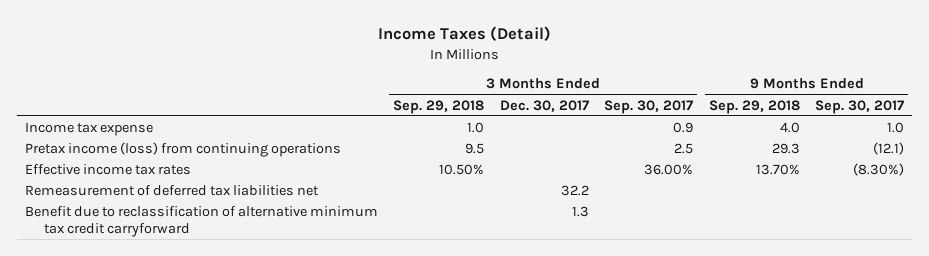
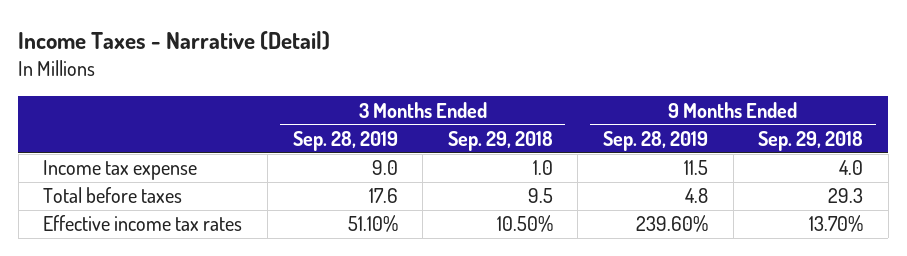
[377,26,551,42] Income Taxes (Detail) -> [18,31,331,51] Income Taxes - Narrative (Detail)
[499,99,589,112] Dec. 30, 2017 -> none
[604,99,694,114] Sep. 30, 2017 -> none
[815,99,905,114] Sep. 30, 2017 -> none
none -> [292,131,398,152] Sep. 28, 2019
none -> [603,131,709,152] Sep. 28, 2019
[24,142,341,158] Pretax income (loss) from continuing operations -> [43,187,183,204] Total before taxes
[24,185,319,197] Remeasurement of deferred tax liabilities net -> none
[24,206,378,237] Benefit due to reclassification of alternative minimum tax credit carryforward -> none

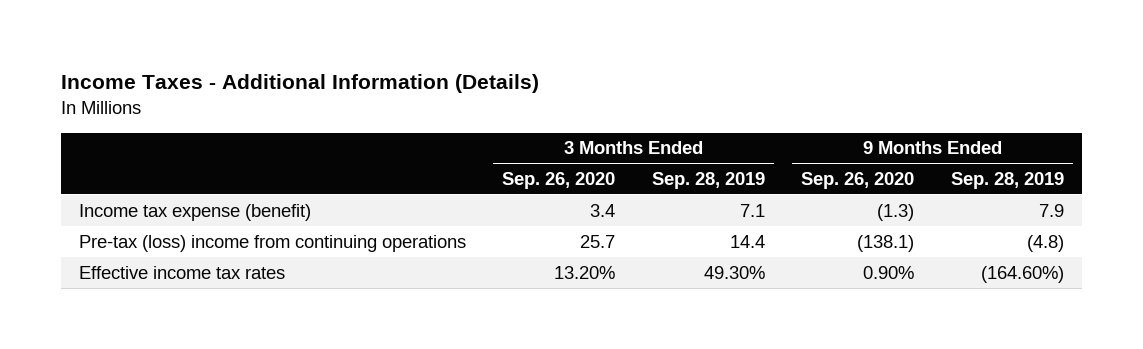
[18,31,331,51] Income Taxes - Narrative (Detail) -> [60,74,539,94] Income Taxes - Additional Information (Details)
[447,131,553,152] Sep. 29, 2018 -> none
[758,131,864,152] Sep. 29, 2018 -> none
none -> [502,171,616,189] Sep. 26, 2020
none -> [801,171,915,189] Sep. 26, 2020
[43,187,183,204] Total before taxes -> none
[43,160,198,181] Income tax expense -> [79,203,312,221] Income tax expense (benefit)
[371,160,398,176] 9.0 -> [739,203,765,217] 7.1
[684,160,709,176] 11.5 -> [1038,203,1064,217] 7.9
none -> [79,234,467,252] Pre-tax (loss) income from continuing operations
[347,215,398,233] 51.10% -> [703,265,765,279] 49.30%
[636,215,709,233] 239.60% -> [980,265,1064,283] (164.60%)

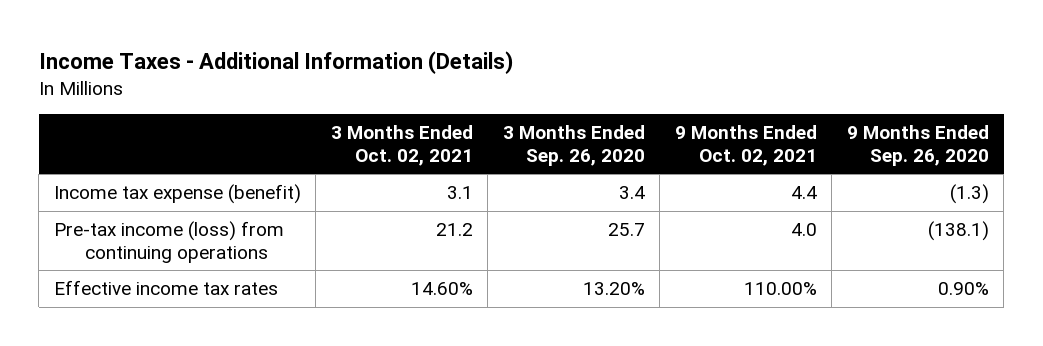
[651,171,765,189] Sep. 28, 2019 -> none
[950,171,1064,189] Sep. 28, 2019 -> none
none -> [330,124,473,166] 3 Months Ended Oct. 02, 2021
none -> [674,124,817,166] 9 Months Ended Oct. 02, 2021
[79,234,467,252] Pre-tax (loss) income from continuing operations -> [53,221,284,263] Pre-tax income (loss) from continuing operations

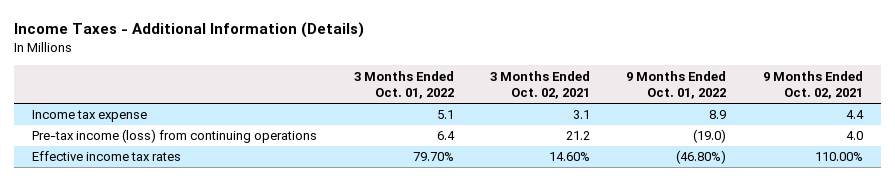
[502,124,645,166] 3 Months Ended Sep. 26, 2020 -> none
[846,124,989,166] 9 Months Ended Sep. 26, 2020 -> none
none -> [353,70,454,100] 3 Months Ended Oct. 01, 2022
none -> [626,70,727,100] 9 Months Ended Oct. 01, 2022
[53,184,301,205] Income tax expense (benefit) -> [32,110,148,123] Income tax expense

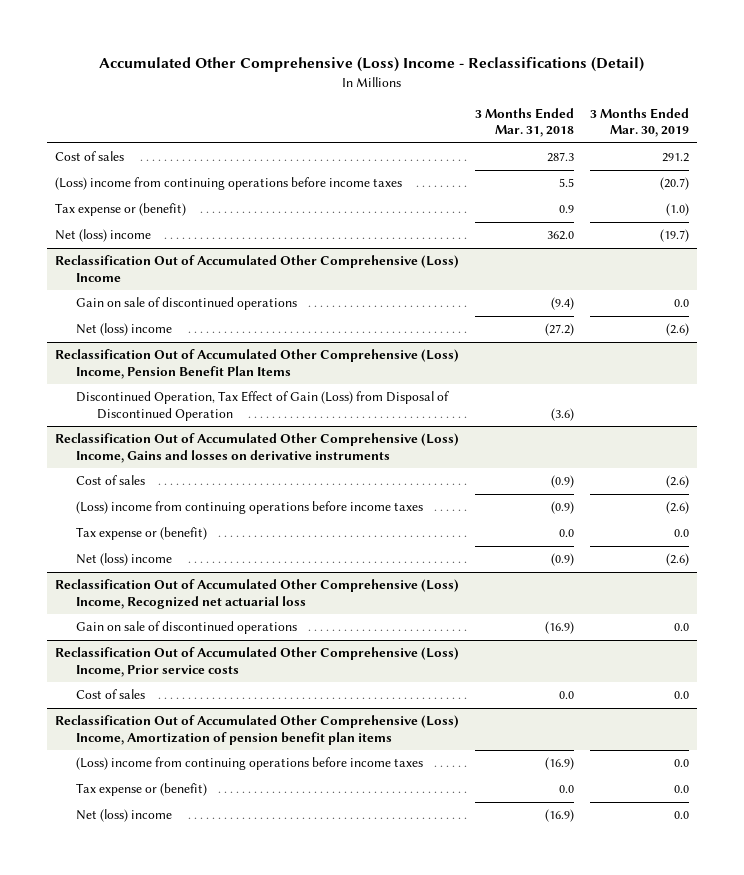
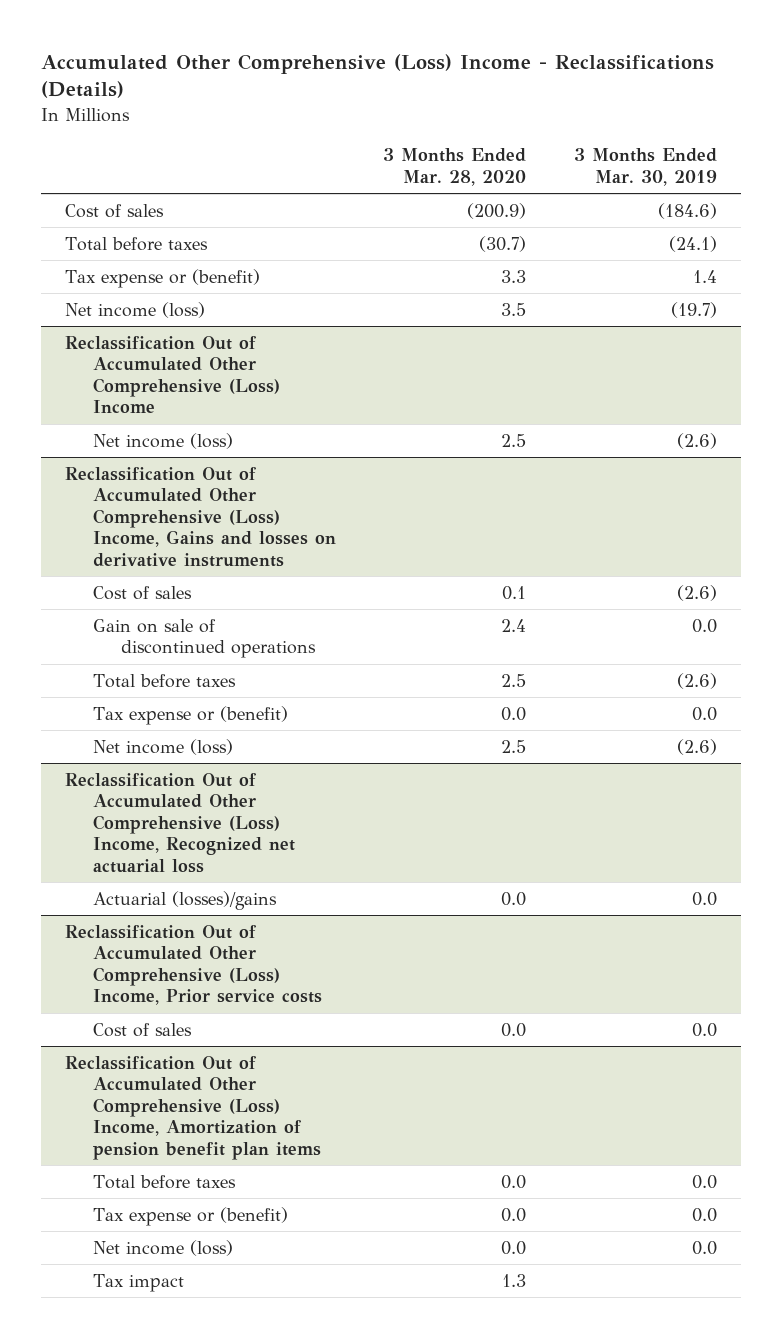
[99,57,645,73] Accumulated Other Comprehensive (Loss) Income - Reclassifications (Detail) -> [40,53,714,99] Accumulated Other Comprehensive (Loss) Income - Reclassifications (Details)
[475,107,575,138] 3 Months Ended Mar. 31, 2018 -> none
none -> [383,148,527,186] 3 Months Ended Mar. 28, 2020
[662,153,690,163] 291.2 -> [658,202,718,219] (184.6)
[55,177,403,191] (Loss) income from continuing operations before income taxes -> [64,236,208,251] Total before taxes
[660,177,690,191] (20.7) -> [669,235,718,252] (24.1)
[666,203,690,217] (1.0) -> [693,269,718,283] 1.4
[55,229,152,243] Net (loss) income -> [64,301,205,318] Net income (loss)
[75,297,297,311] Gain on sale of discontinued operations -> none
[55,349,460,379] Reclassification Out of Accumulated Other Comprehensive (Loss) Income, Pension Benefit Plan Items -> none
[75,391,449,421] Discontinued Operation, Tax Effect of Gain (Loss) from Disposal of Discontinued Operation -> none
[75,323,172,337] Net (loss) income -> [92,432,233,449] Net income (loss)
none -> [92,618,316,659] Gain on sale of discontinued operations
[75,501,423,515] (Loss) income from continuing operations before income taxes -> [92,673,236,688] Total before taxes
[75,553,172,567] Net (loss) income -> [92,738,233,755] Net income (loss)
[75,621,297,635] Gain on sale of discontinued operations -> [92,890,277,910] Actuarial (losses)/gains
[75,757,423,771] (Loss) income from continuing operations before income taxes -> [92,1174,236,1189] Total before taxes
[75,809,172,823] Net (loss) income -> [92,1239,233,1256] Net income (loss)
none -> [92,1273,184,1292] Tax impact

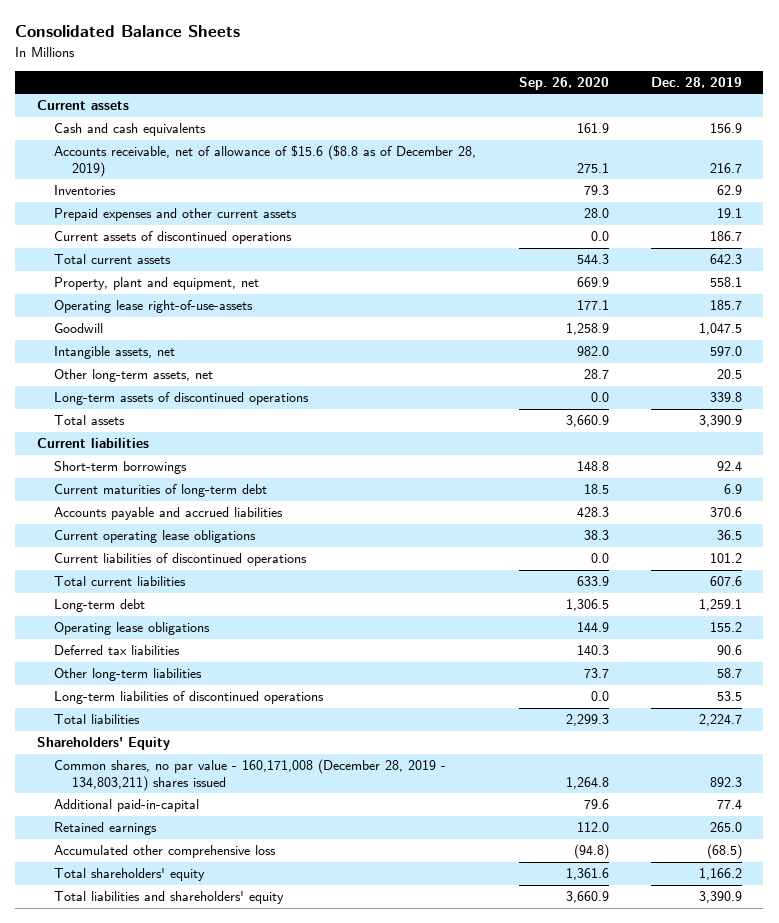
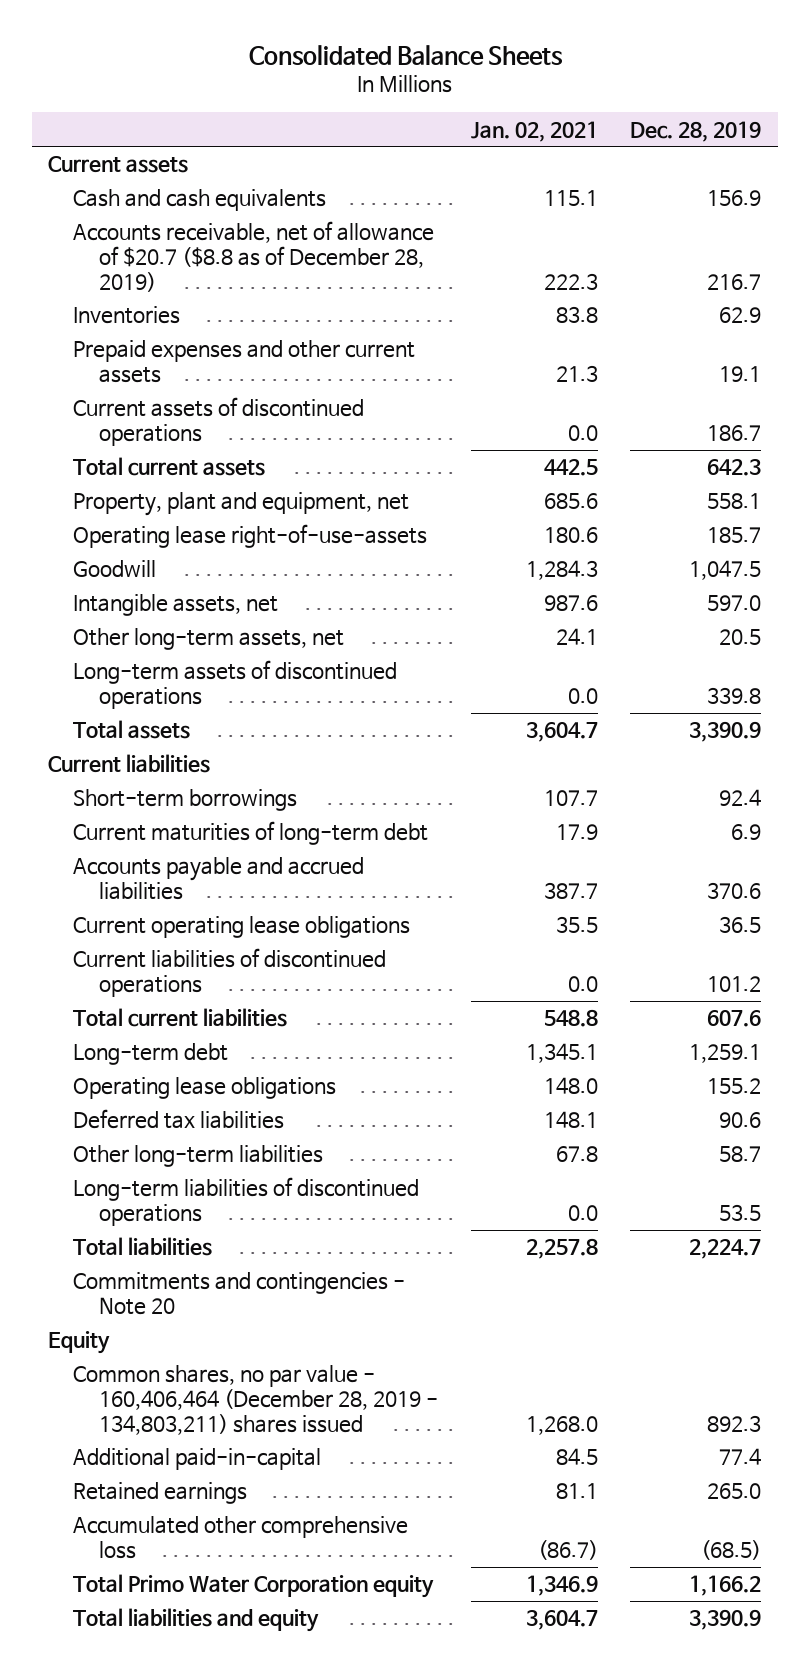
[518,76,609,90] Sep. 26, 2020 -> none
none -> [470,120,598,142] Jan. 02, 2021
[54,145,477,177] Accounts receivable, net of allowance of $15.6 ($8.8 as of December 28, 2019) -> [73,221,435,292] Accounts receivable, net of allowance of $20.7 ($8.8 as of December 28, 2019)
none -> [73,1272,406,1316] Commitments and contingencies - Note 20
[36,737,170,751] Shareholders' Equity -> [48,1331,111,1355] Equity
[54,759,447,791] Common shares, no par value - 160,171,008 (December 28, 2019 - 134,803,211) shares issued -> [73,1365,438,1435] Common shares, no par value - 160,406,464 (December 28, 2019 - 134,803,211) shares issued
[54,868,206,882] Total shareholders' equity -> [73,1574,435,1599] Total Primo Water Corporation equity
[54,891,285,905] Total liabilities and shareholders' equity -> [73,1608,320,1633] Total liabilities and equity

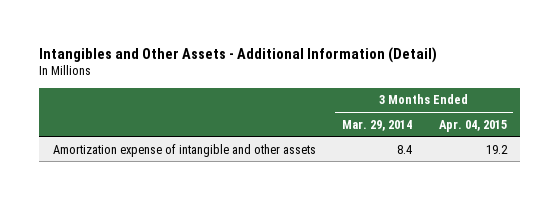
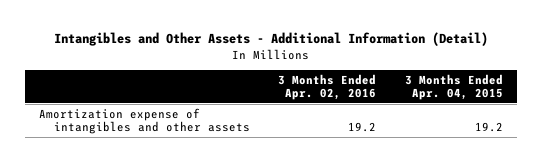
[342,119,413,131] Mar. 29, 2014 -> none
none -> [278,73,377,101] 3 Months Ended Apr. 02, 2016
[52,143,316,157] Amortization expense of intangible and other assets -> [39,107,251,135] Amortization expense of intangibles and other assets

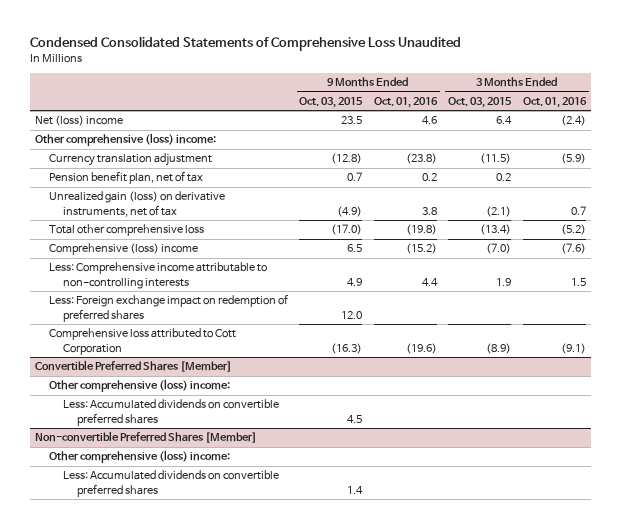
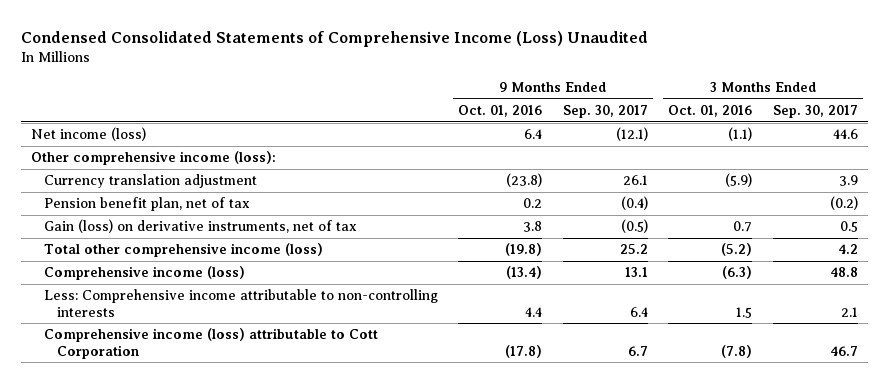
[29,35,461,51] Condensed Consolidated Statements of Comprehensive Loss Unaudited -> [20,30,648,47] Condensed Consolidated Statements of Comprehensive Income (Loss) Unaudited
[299,97,364,109] Oct. 03, 2015 -> none
[448,97,513,109] Oct. 03, 2015 -> none
none -> [562,105,648,119] Sep. 30, 2017
none -> [772,105,858,119] Sep. 30, 2017
[35,115,124,127] Net (loss) income -> [30,127,146,142] Net income (loss)
[421,116,437,125] 4.6 -> [524,129,543,140] 6.4
[560,115,586,127] (2.4) -> [728,127,753,142] (1.1)
[35,133,217,147] Other comprehensive (loss) income: -> [30,151,276,166] Other comprehensive income (loss):
[48,191,225,217] Unrealized gain (loss) on derivative instruments, net of tax -> [44,219,358,234] Gain (loss) on derivative instruments, net of tax
[48,224,204,237] Total other comprehensive loss -> [44,243,324,258] Total other comprehensive income (loss)
[48,243,198,256] Comprehensive (loss) income -> [44,266,246,281] Comprehensive income (loss)
[405,243,437,255] (15.2) -> [506,266,543,280] (13.4)
[560,243,586,255] (7.6) -> [722,266,753,280] (6.3)
[48,294,288,322] Less: Foreign exchange impact on redemption of preferred shares -> none
[35,360,233,373] Convertible Preferred Shares [Member] -> none
[48,379,230,393] Other comprehensive (loss) income: -> none
[62,399,279,426] Less: Accumulated dividends on convertible preferred shares -> none
[35,431,258,444] Non-convertible Preferred Shares [Member] -> none
[48,450,230,464] Other comprehensive (loss) income: -> none
[62,470,279,497] Less: Accumulated dividends on convertible preferred shares -> none
[48,328,236,355] Comprehensive loss attributed to Cott Corporation -> [44,328,379,359] Comprehensive income (loss) attributable to Cott Corporation
[405,342,437,354] (19.6) -> [505,344,543,358] (17.8)
[560,342,586,354] (9.1) -> [721,344,753,358] (7.8)

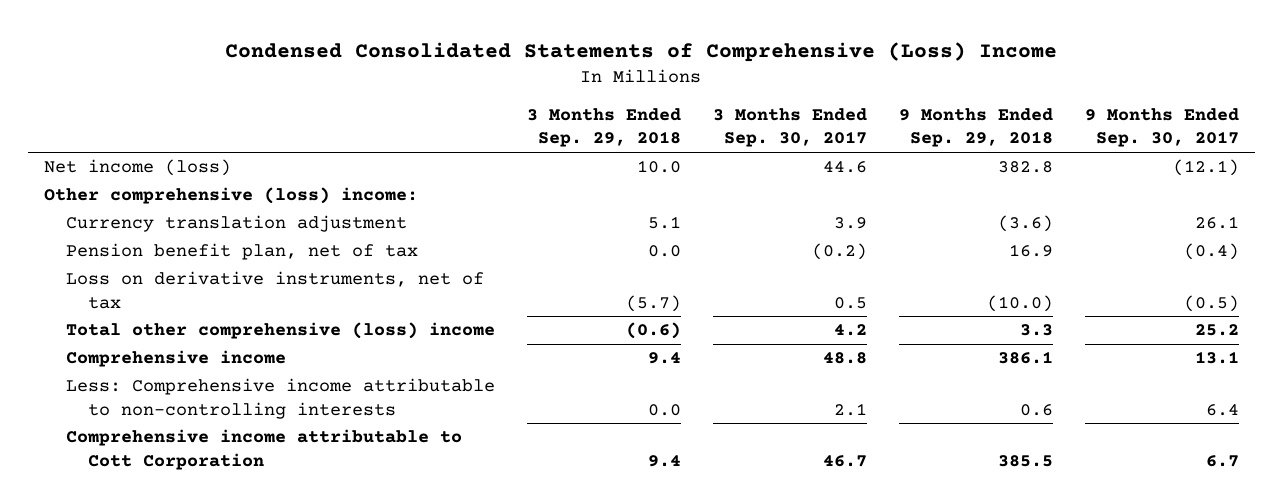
[20,30,648,47] Condensed Consolidated Statements of Comprehensive Income (Loss) Unaudited -> [225,41,1058,62] Condensed Consolidated Statements of Comprehensive (Loss) Income
[458,105,543,118] Oct. 01, 2016 -> none
[668,105,753,118] Oct. 01, 2016 -> none
none -> [526,108,681,148] 3 Months Ended Sep. 29, 2018
none -> [899,108,1054,148] 9 Months Ended Sep. 29, 2018
[30,151,276,166] Other comprehensive income (loss): -> [43,187,418,205] Other comprehensive (loss) income:
[44,219,358,234] Gain (loss) on derivative instruments, net of tax -> [65,271,484,309] Loss on derivative instruments, net of tax
[44,243,324,258] Total other comprehensive income (loss) -> [65,322,495,340] Total other comprehensive (loss) income
[44,266,246,281] Comprehensive income (loss) -> [65,350,286,368] Comprehensive income
[44,328,379,359] Comprehensive income (loss) attributable to Cott Corporation -> [65,429,462,470] Comprehensive income attributable to Cott Corporation

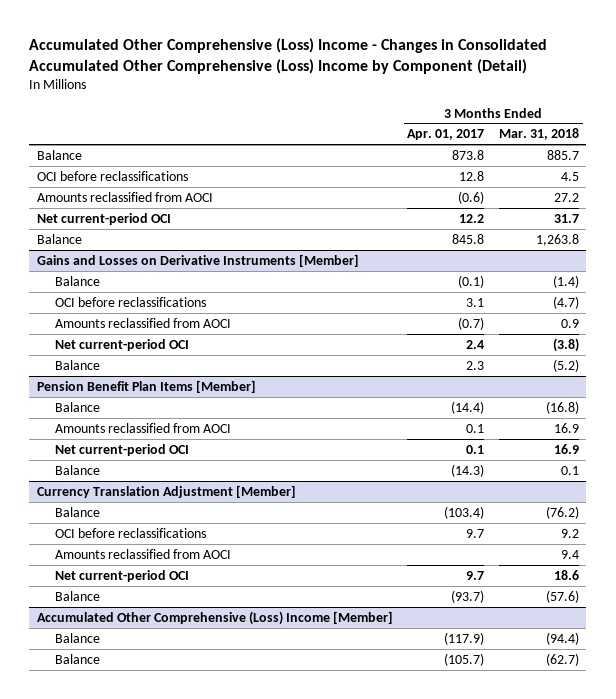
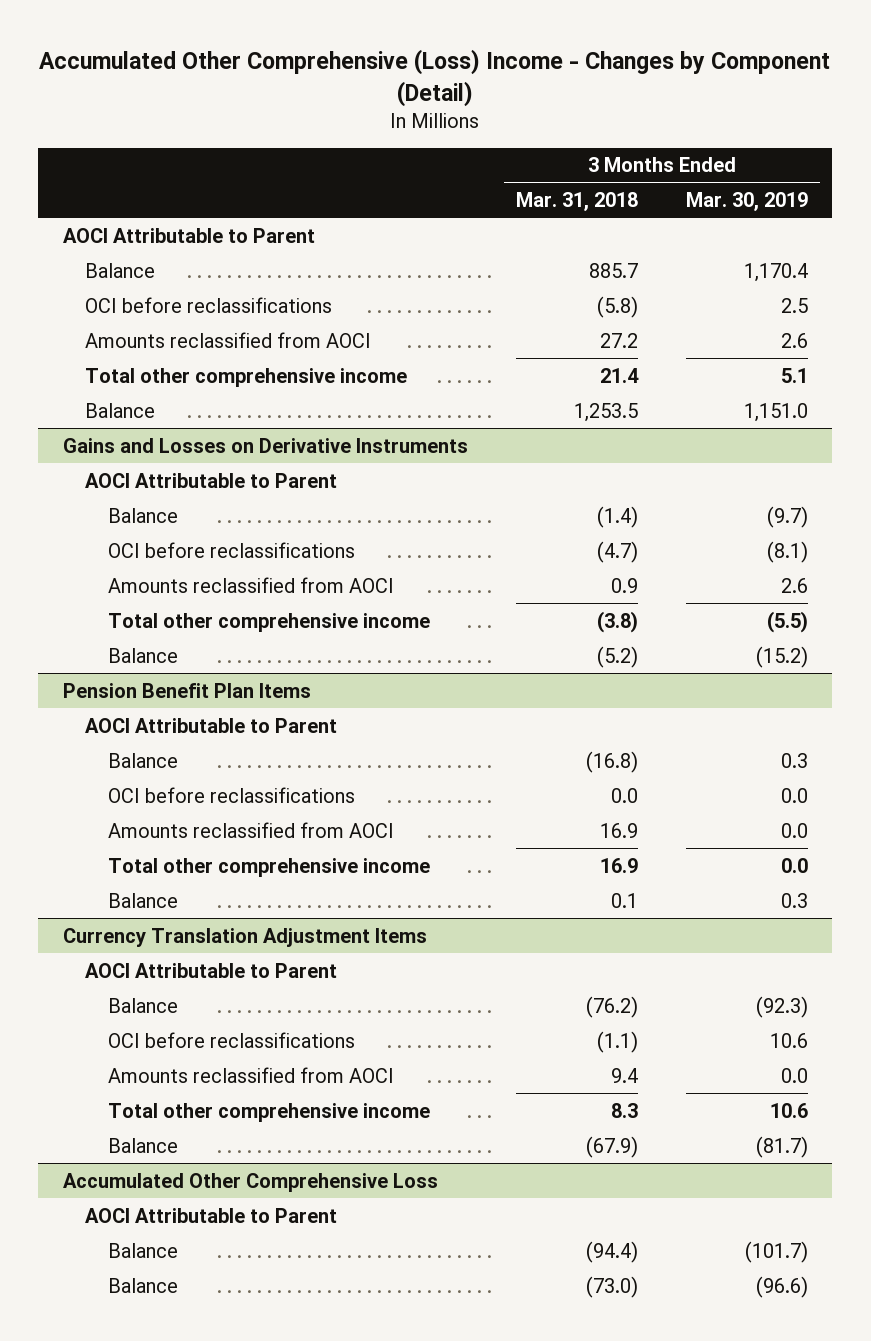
[29,38,548,75] Accumulated Other Comprehensive (Loss) Income - Changes in Consolidated Accumulated Other Comprehensive (Loss) Income by Component (Detail) -> [39,49,831,107] Accumulated Other Comprehensive (Loss) Income - Changes by Component (Detail)
[407,129,485,141] Apr. 01, 2017 -> none
none -> [685,191,808,211] Mar. 30, 2019
none -> [62,227,315,243] AOCI Attributable to Parent
[561,171,580,181] 4.5 -> [596,295,638,318] (5.8)
[36,212,171,225] Net current-period OCI -> none
none -> [85,367,408,387] Total other comprehensive income
[536,233,580,246] 1,263.8 -> [573,402,638,422] 1,253.5
[36,253,359,267] Gains and Losses on Derivative Instruments [Member] -> [62,437,468,453] Gains and Losses on Derivative Instruments
none -> [85,472,338,488] AOCI Attributable to Parent
[55,338,190,351] Net current-period OCI -> none
none -> [107,612,430,632] Total other comprehensive income
[36,379,256,393] Pension Benefit Plan Items [Member] -> [62,682,311,698] Pension Benefit Plan Items
none -> [85,717,338,733] AOCI Attributable to Parent
none -> [107,786,355,803] OCI before reclassifications
[55,443,190,456] Net current-period OCI -> [107,857,430,877] Total other comprehensive income
[36,484,296,498] Currency Translation Adjustment [Member] -> [62,927,427,947] Currency Translation Adjustment Items
none -> [85,962,338,978] AOCI Attributable to Parent
[561,528,580,538] 9.2 -> [596,1030,638,1053] (1.1)
[55,569,190,582] Net current-period OCI -> none
none -> [107,1102,430,1122] Total other comprehensive income
[546,589,580,603] (57.6) -> [585,1135,638,1158] (67.9)
[36,610,393,625] Accumulated Other Comprehensive (Loss) Income [Member] -> [62,1172,438,1192] Accumulated Other Comprehensive Loss
none -> [85,1207,338,1223] AOCI Attributable to Parent
[546,652,580,666] (62.7) -> [585,1275,638,1298] (73.0)

